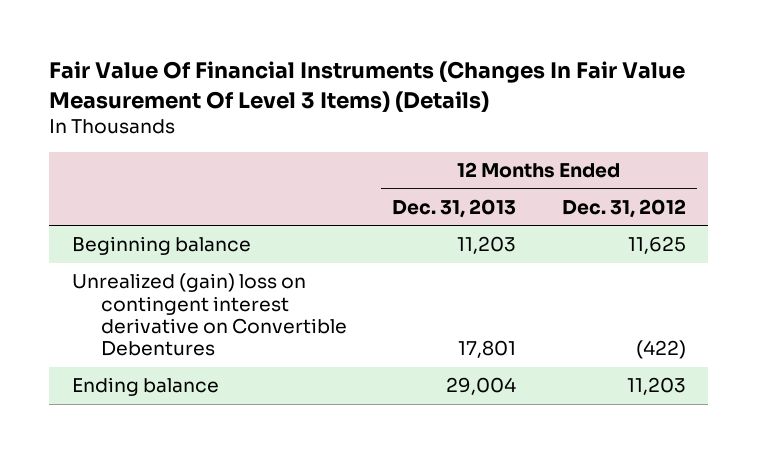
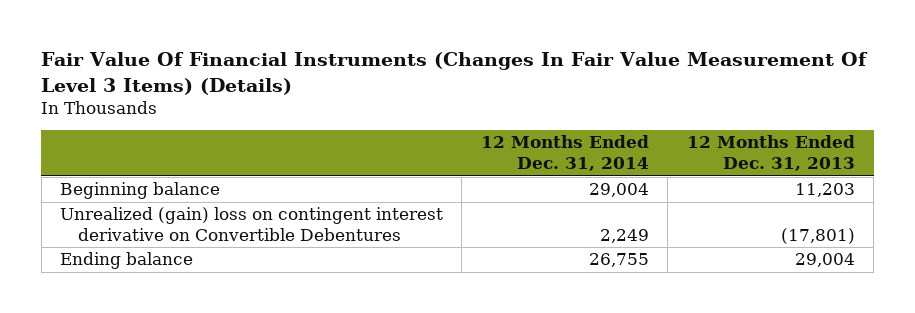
[561,198,686,218] Dec. 31, 2012 -> none
none -> [480,135,649,171] 12 Months Ended Dec. 31, 2014
[458,340,517,359] 17,801 -> [780,227,855,244] (17,801)

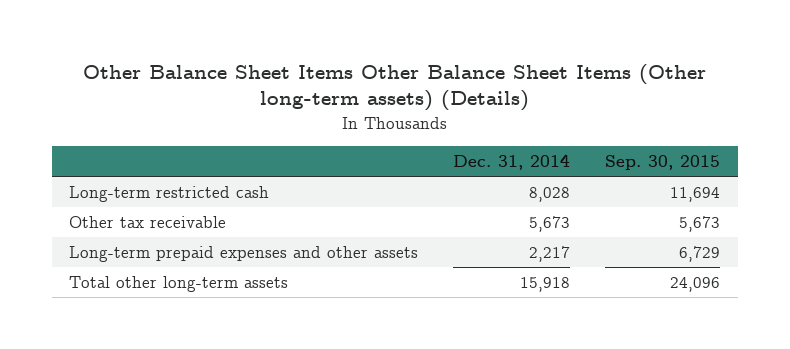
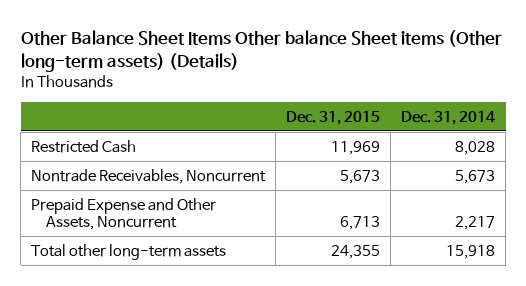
[82,63,706,112] Other Balance Sheet Items Other Balance Sheet Items (Other long-term assets) (Details) -> [20,29,502,72] Other Balance Sheet Items Other balance Sheet items (Other long-term assets) (Details)
[605,154,721,170] Sep. 30, 2015 -> none
none -> [286,110,381,125] Dec. 31, 2015
[69,186,270,203] Long-term restricted cash -> [31,139,137,153] Restricted Cash
[69,216,227,229] Other tax receivable -> [31,168,267,184] Nontrade Receivables, Noncurrent
[69,246,419,263] Long-term prepaid expenses and other assets -> [31,197,217,231] Prepaid Expense and Other Assets, Noncurrent

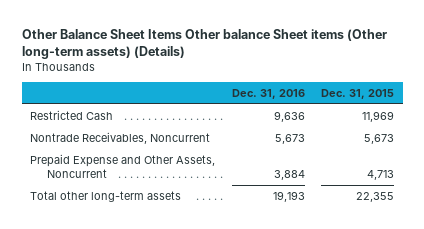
[401,110,496,125] Dec. 31, 2014 -> none
none -> [231,88,305,99] Dec. 31, 2016
[340,216,381,231] 6,713 -> [367,169,395,180] 4,713
[331,244,381,259] 24,355 -> [356,191,395,202] 22,355

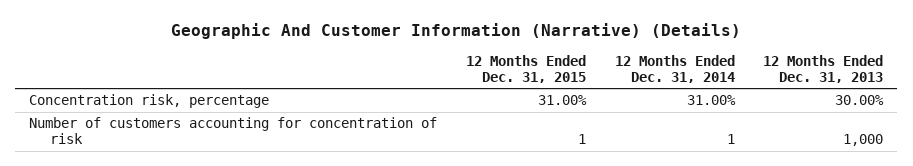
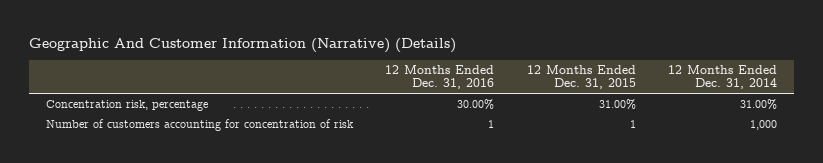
[763,54,884,83] 12 Months Ended Dec. 31, 2013 -> none
none -> [385,64,495,90] 12 Months Ended Dec. 31, 2016
[726,134,735,145] 1 -> [750,120,778,131] 1,000

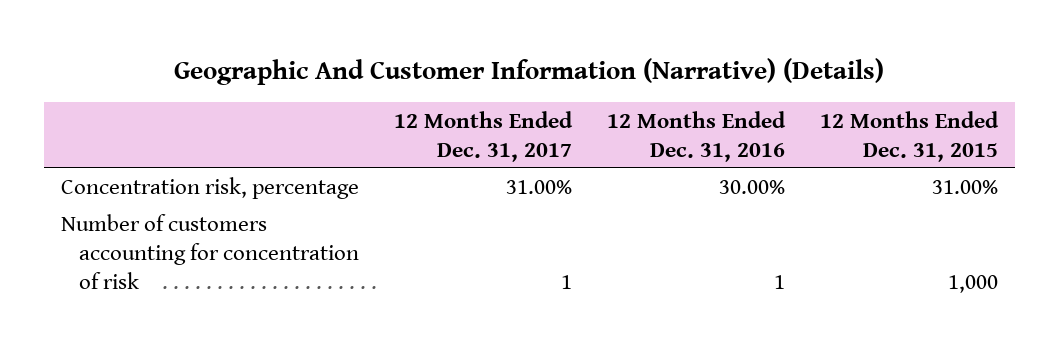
[668,64,778,90] 12 Months Ended Dec. 31, 2014 -> none
none -> [394,110,574,162] 12 Months Ended Dec. 31, 2017
[629,120,636,129] 1 -> [947,275,998,294] 1,000

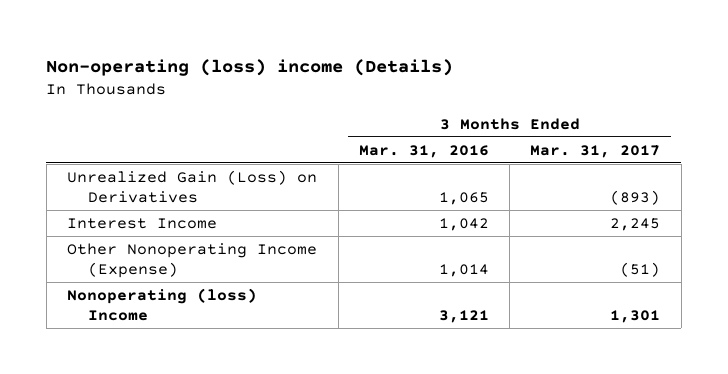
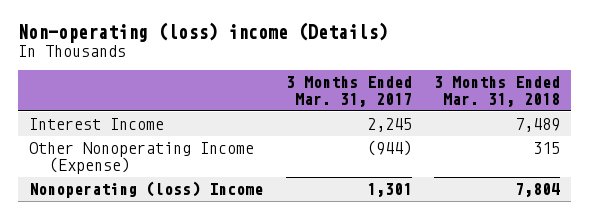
[358,144,489,158] Mar. 31, 2016 -> none
none -> [434,76,561,108] 3 Months Ended Mar. 31, 2018
[67,169,318,204] Unrealized Gain (Loss) on Derivatives -> none
[620,262,661,278] (51) -> [366,139,412,156] (944)

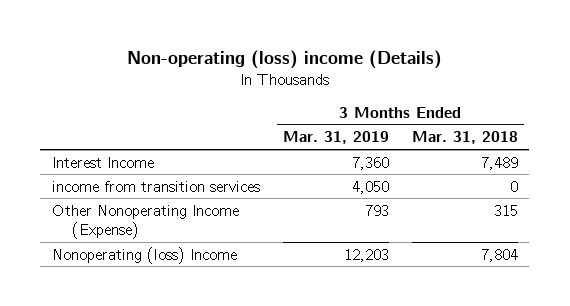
[285,76,412,108] 3 Months Ended Mar. 31, 2017 -> none
none -> [282,131,389,145] Mar. 31, 2019
none -> [51,180,260,192] income from transition services

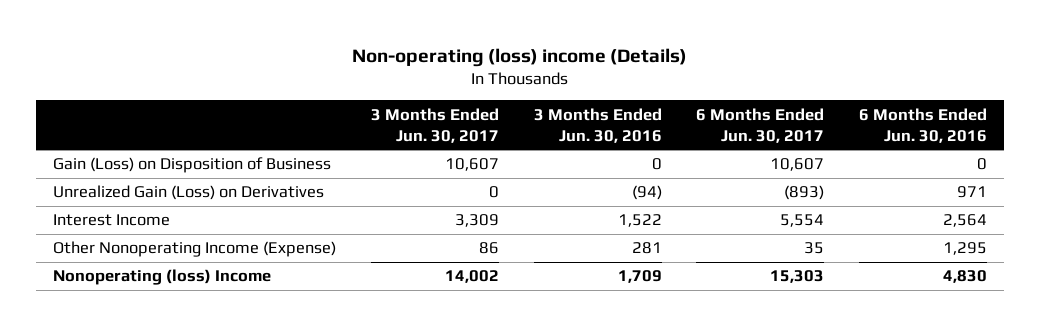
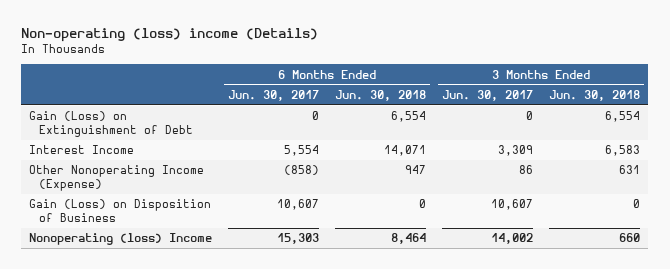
[533,107,662,143] 3 Months Ended Jun. 30, 2016 -> none
[858,107,987,143] 6 Months Ended Jun. 30, 2016 -> none
none -> [335,89,427,101] Jun. 30, 2018
none -> [549,89,641,101] Jun. 30, 2018
[53,185,325,201] Unrealized Gain (Loss) on Derivatives -> none
none -> [29,111,194,137] Gain (Loss) on Extinguishment of Debt
[804,242,825,255] 35 -> [284,165,320,176] (858)
[53,157,332,174] Gain (Loss) on Disposition of Business -> [29,199,212,222] Gain (Loss) on Disposition of Business

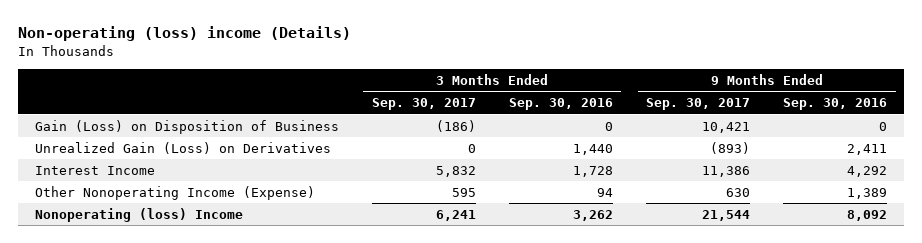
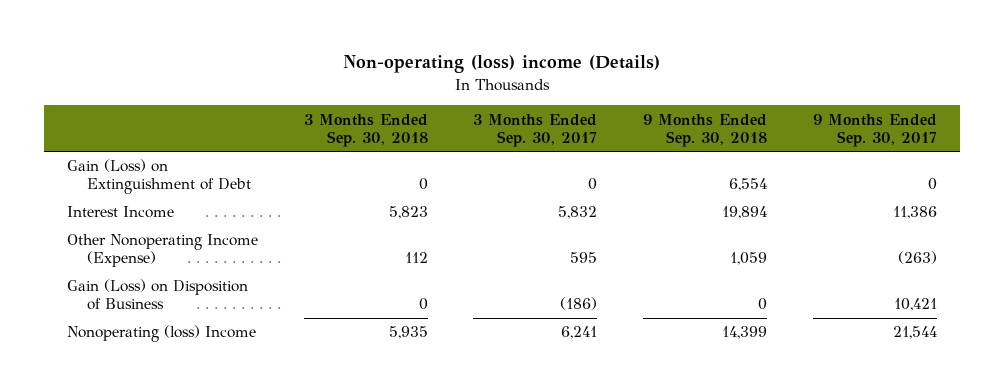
[508,98,613,111] Sep. 30, 2016 -> none
[783,98,888,111] Sep. 30, 2016 -> none
none -> [303,113,428,147] 3 Months Ended Sep. 30, 2018
none -> [643,113,768,147] 9 Months Ended Sep. 30, 2018
[34,141,331,154] Unrealized Gain (Loss) on Derivatives -> none
none -> [66,159,251,195] Gain (Loss) on Extinguishment of Debt
[726,187,751,197] 630 -> [897,251,937,265] (263)
[34,119,339,134] Gain (Loss) on Disposition of Business -> [66,279,248,311] Gain (Loss) on Disposition of Business

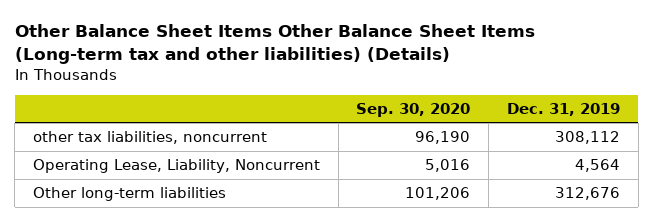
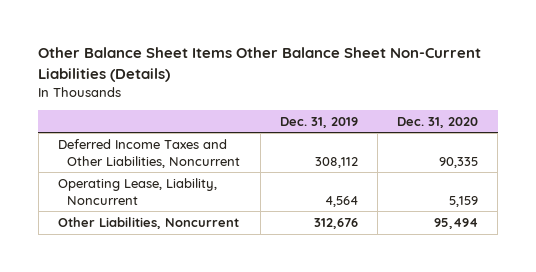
[14,24,535,65] Other Balance Sheet Items Other Balance Sheet Items (Long-term tax and other liabilities) (Details) -> [38,47,482,82] Other Balance Sheet Items Other Balance Sheet Non-Current Liabilities (Details)
[356,102,471,117] Sep. 30, 2020 -> none
none -> [396,116,478,128] Dec. 31, 2020
[32,131,267,145] other tax liabilities, noncurrent -> [57,138,241,168] Deferred Income Taxes and Other Liabilities, Noncurrent
[32,187,226,202] Other long-term liabilities -> [57,216,239,229] Other Liabilities, Noncurrent

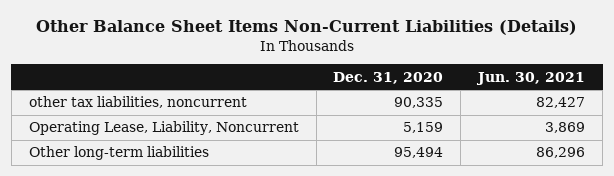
[38,47,482,82] Other Balance Sheet Items Other Balance Sheet Non-Current Liabilities (Details) -> [35,20,577,36] Other Balance Sheet Items Non-Current Liabilities (Details)
[279,116,358,128] Dec. 31, 2019 -> none
none -> [476,71,586,85] Jun. 30, 2021
[57,138,241,168] Deferred Income Taxes and Other Liabilities, Noncurrent -> [28,96,247,109] other tax liabilities, noncurrent
[57,216,239,229] Other Liabilities, Noncurrent -> [28,146,209,161] Other long-term liabilities

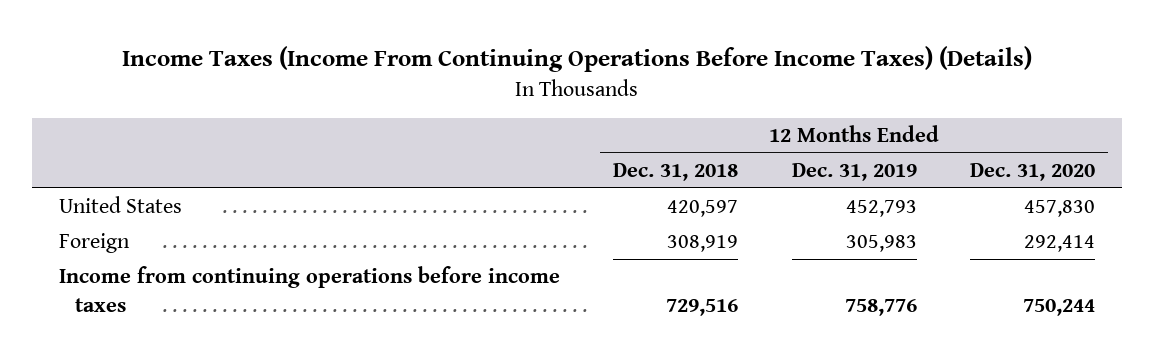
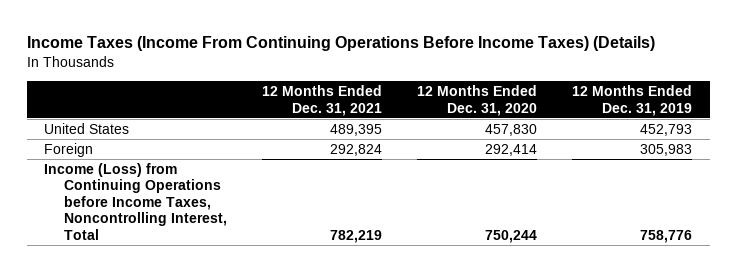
[613,162,739,181] Dec. 31, 2018 -> none
none -> [262,85,383,116] 12 Months Ended Dec. 31, 2021
[59,266,561,312] Income from continuing operations before income taxes -> [44,162,227,240] Income (Loss) from Continuing Operations before Income Taxes, Noncontrolling Interest, Total

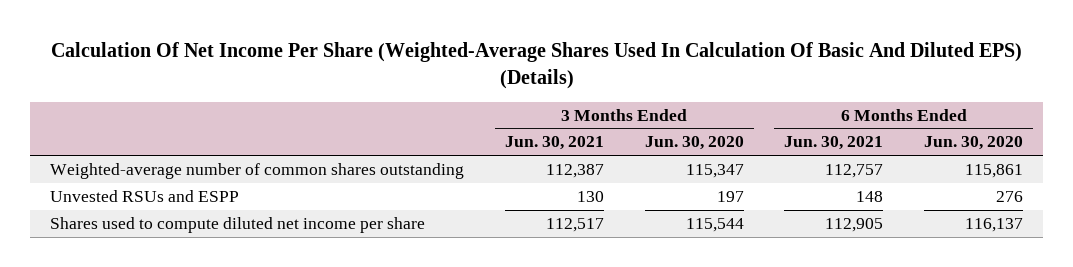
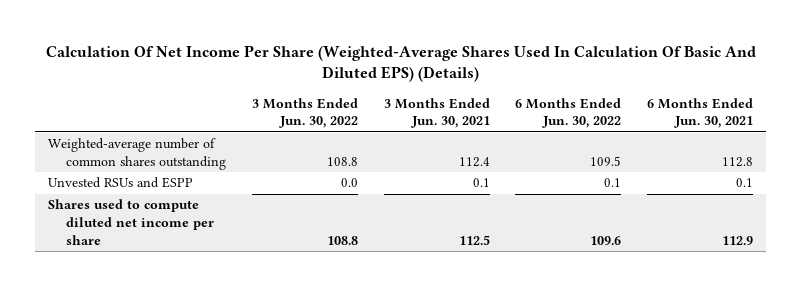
[644,136,744,151] Jun. 30, 2020 -> none
[924,136,1024,151] Jun. 30, 2020 -> none
none -> [251,97,358,129] 3 Months Ended Jun. 30, 2022
none -> [515,97,622,129] 6 Months Ended Jun. 30, 2022
[545,164,604,179] 112,387 -> [458,157,490,168] 112.4
[825,164,884,179] 112,757 -> [722,157,754,168] 112.8
[576,191,604,203] 130 -> [472,178,490,188] 0.1
[856,191,884,203] 148 -> [736,178,754,188] 0.1
[545,218,604,233] 112,517 -> [458,234,490,245] 112.5
[825,218,884,233] 112,905 -> [722,235,754,245] 112.9

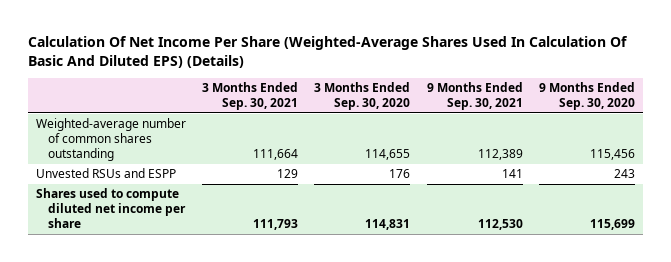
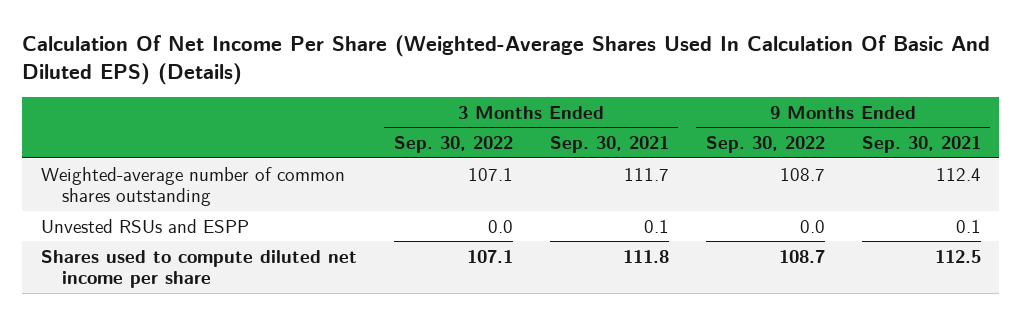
[314,82,411,111] 3 Months Ended Sep. 30, 2020 -> none
[538,82,635,111] 9 Months Ended Sep. 30, 2020 -> none
none -> [393,136,513,154] Sep. 30, 2022
none -> [705,136,825,154] Sep. 30, 2022
[253,149,299,161] 111,664 -> [623,167,669,181] 111.7
[477,149,523,161] 112,389 -> [935,167,981,181] 112.4
[277,169,299,179] 129 -> [643,219,669,233] 0.1
[501,169,523,179] 141 -> [955,219,981,233] 0.1
[253,219,299,231] 111,793 -> [622,249,669,263] 111.8
[477,219,523,231] 112,530 -> [934,249,981,263] 112.5

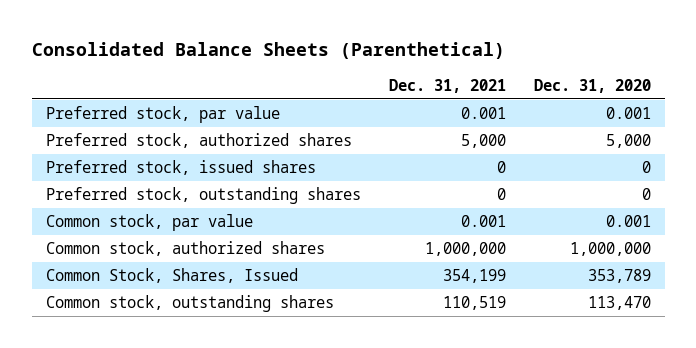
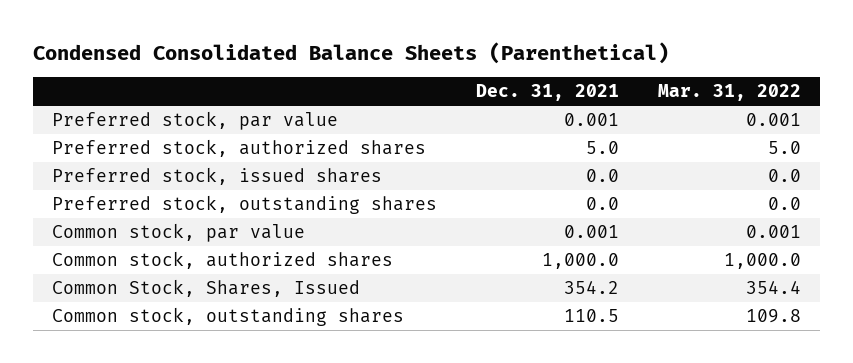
[31,41,505,59] Consolidated Balance Sheets (Parenthetical) -> [32,41,669,64] Condensed Consolidated Balance Sheets (Parenthetical)
[533,78,651,93] Dec. 31, 2020 -> none
none -> [657,84,801,102] Mar. 31, 2022
[460,134,506,149] 5,000 -> [585,141,619,155] 5.0
[496,161,506,174] 0 -> [585,169,619,183] 0.0
[496,188,506,201] 0 -> [585,197,619,211] 0.0
[424,242,506,257] 1,000,000 -> [541,253,619,270] 1,000.0
[442,269,506,284] 354,199 -> [563,280,619,295] 354.2
[442,296,506,311] 110,519 -> [563,309,619,323] 110.5

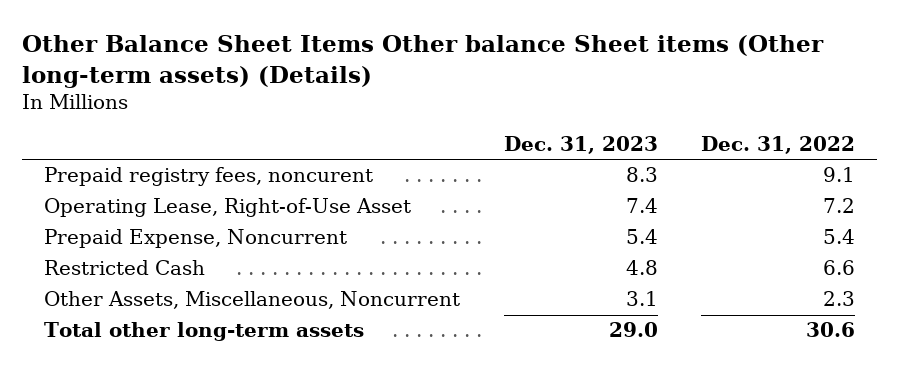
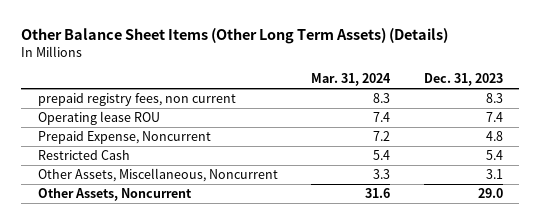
[21,35,824,88] Other Balance Sheet Items Other balance Sheet items (Other long-term assets) (Details) -> [21,28,449,45] Other Balance Sheet Items (Other Long Term Assets) (Details)
[701,136,856,155] Dec. 31, 2022 -> none
none -> [311,73,392,87] Mar. 31, 2024
[43,198,411,218] Operating Lease, Right-of-Use Asset -> none
[43,167,373,187] Prepaid registry fees, noncurent -> [37,92,236,106] prepaid registry fees, non current
none -> [37,110,160,125] Operating lease ROU
[625,229,658,245] 5.4 -> [485,130,503,141] 4.8
[625,260,658,276] 4.8 -> [485,149,503,160] 5.4
[43,322,364,342] Total other long-term assets -> [37,187,192,201] Other Assets, Noncurrent

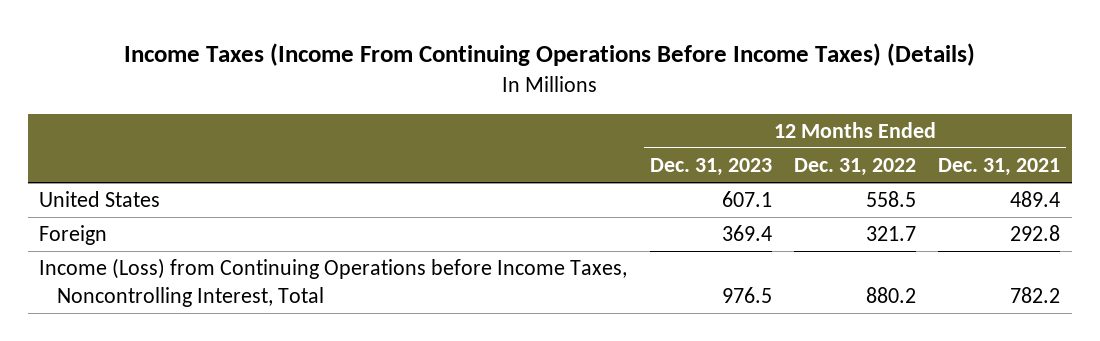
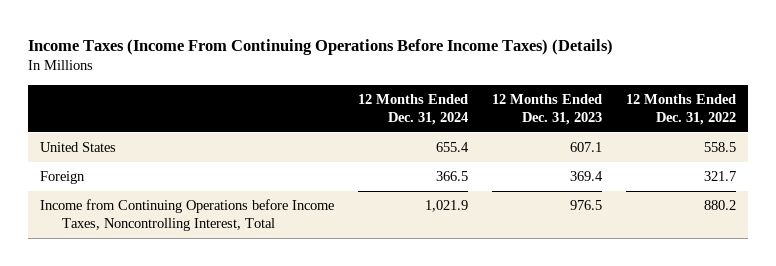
[938,158,1061,177] Dec. 31, 2021 -> none
none -> [358,94,469,126] 12 Months Ended Dec. 31, 2024
[39,258,628,307] Income (Loss) from Continuing Operations before Income Taxes, Noncontrolling Interest, Total -> [40,199,335,232] Income from Continuing Operations before Income Taxes, Noncontrolling Interest, Total

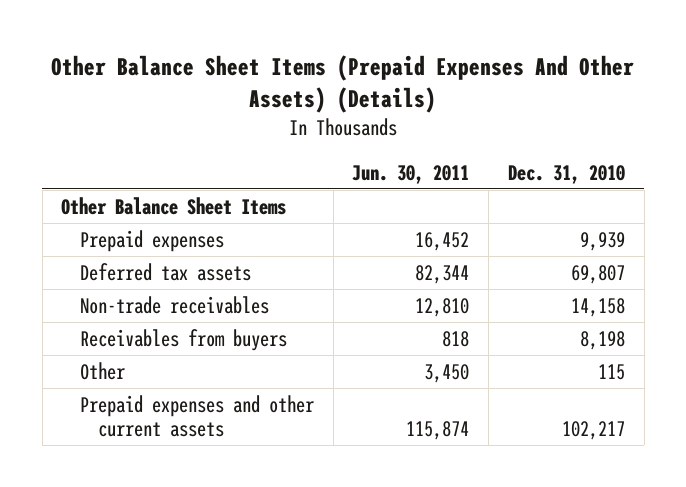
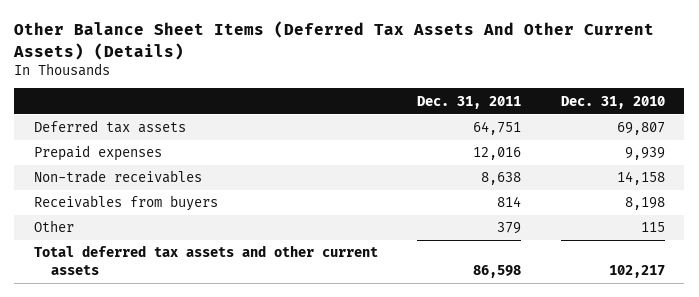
[51,54,635,113] Other Balance Sheet Items (Prepaid Expenses And Other Assets) (Details) -> [13,21,655,60] Other Balance Sheet Items (Deferred Tax Assets And Other Current Assets) (Details)
[352,164,470,184] Jun. 30, 2011 -> none
none -> [417,95,522,109] Dec. 31, 2011
[61,196,287,215] Other Balance Sheet Items -> none
[79,229,224,252] Prepaid expenses -> [34,145,163,162] Prepaid expenses
[79,394,314,437] Prepaid expenses and other current assets -> [34,245,379,275] Total deferred tax assets and other current assets

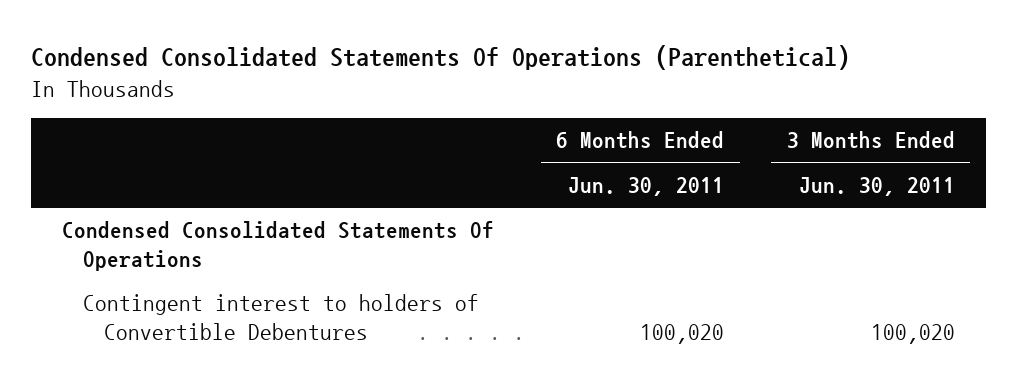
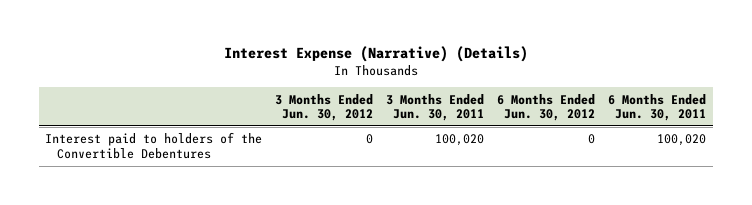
[30,45,850,71] Condensed Consolidated Statements Of Operations (Parenthetical) -> [223,46,528,63] Interest Expense (Narrative) (Details)
none -> [275,93,374,122] 3 Months Ended Jun. 30, 2012
none -> [497,93,596,122] 6 Months Ended Jun. 30, 2012
[61,221,494,271] Condensed Consolidated Statements Of Operations -> none
[83,294,480,340] Contingent interest to holders of Convertible Debentures -> [45,132,263,159] Interest paid to holders of the Convertible Debentures

